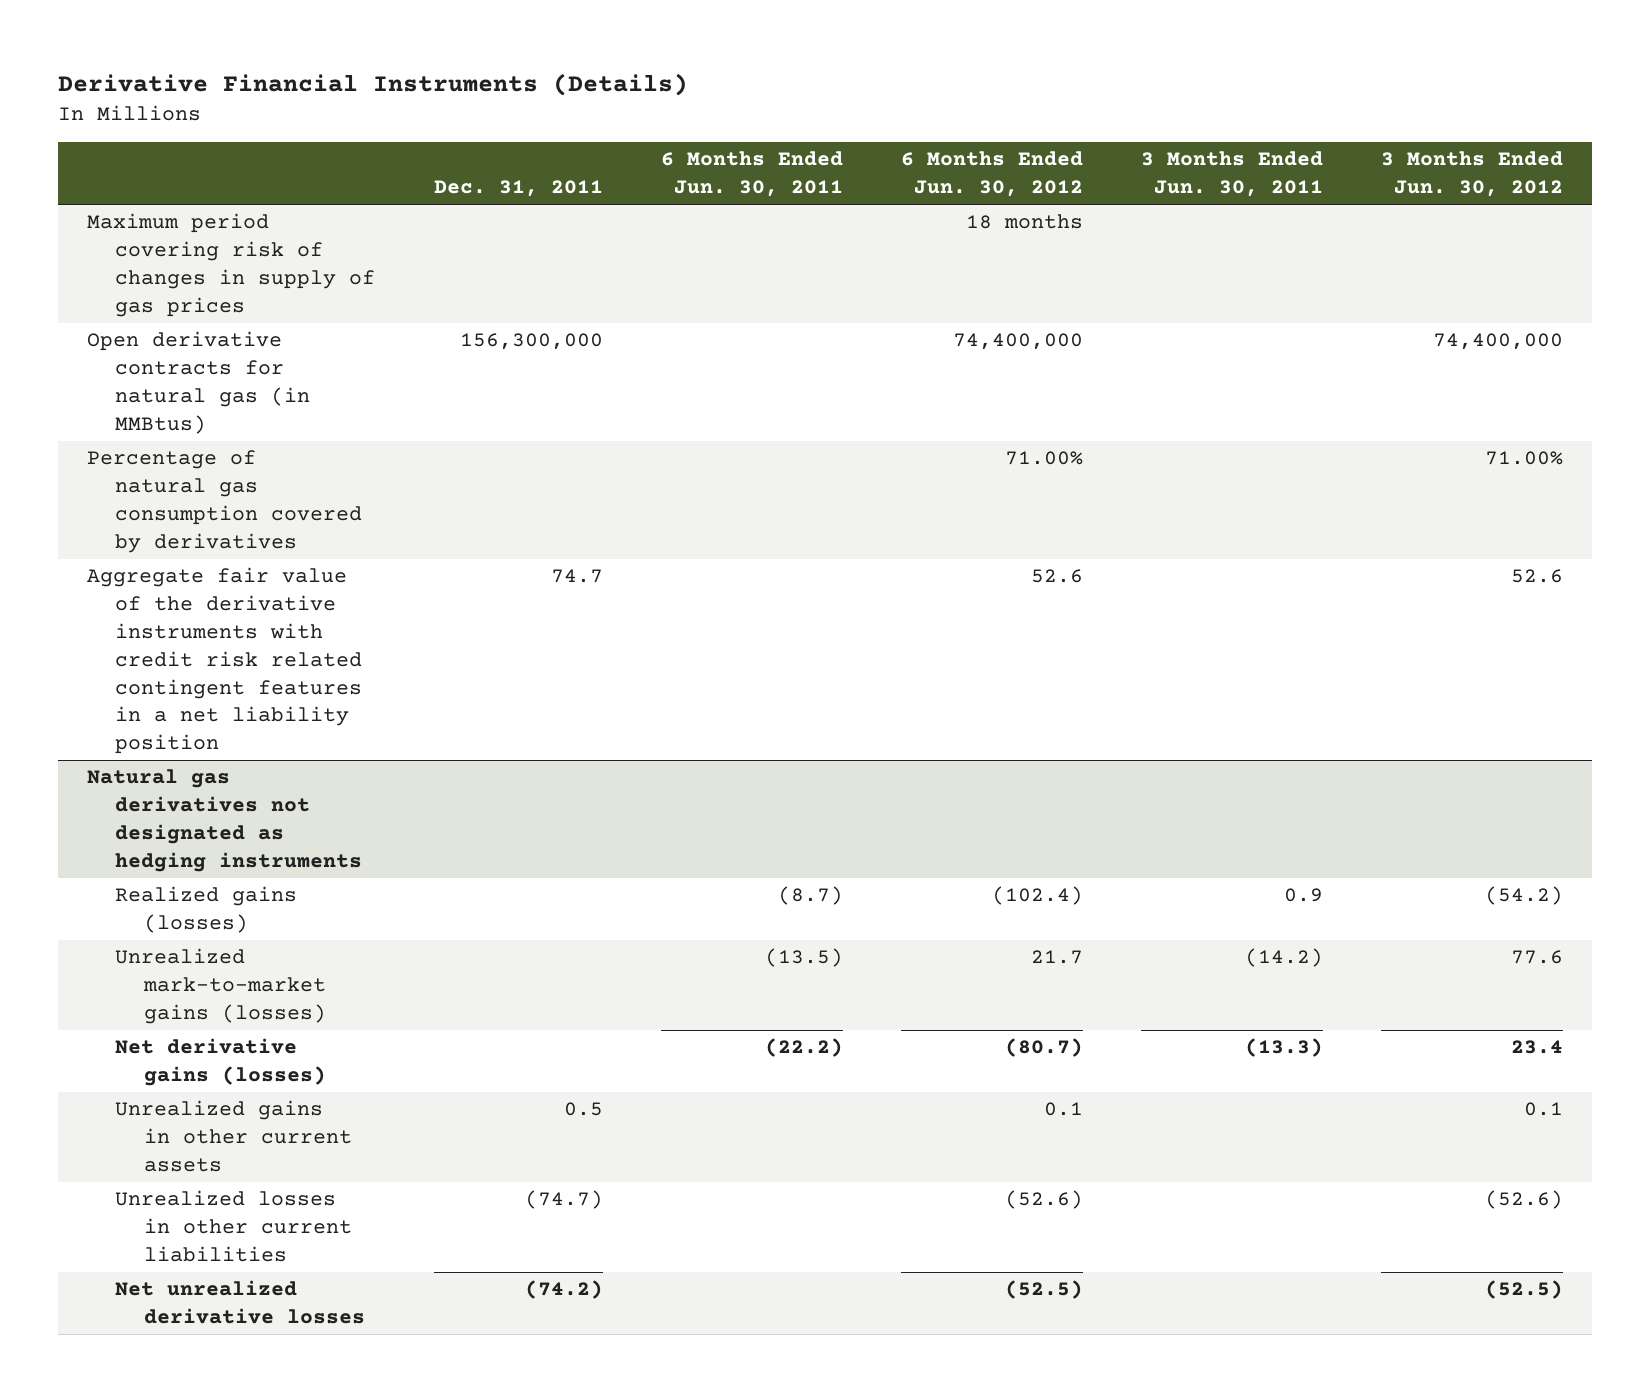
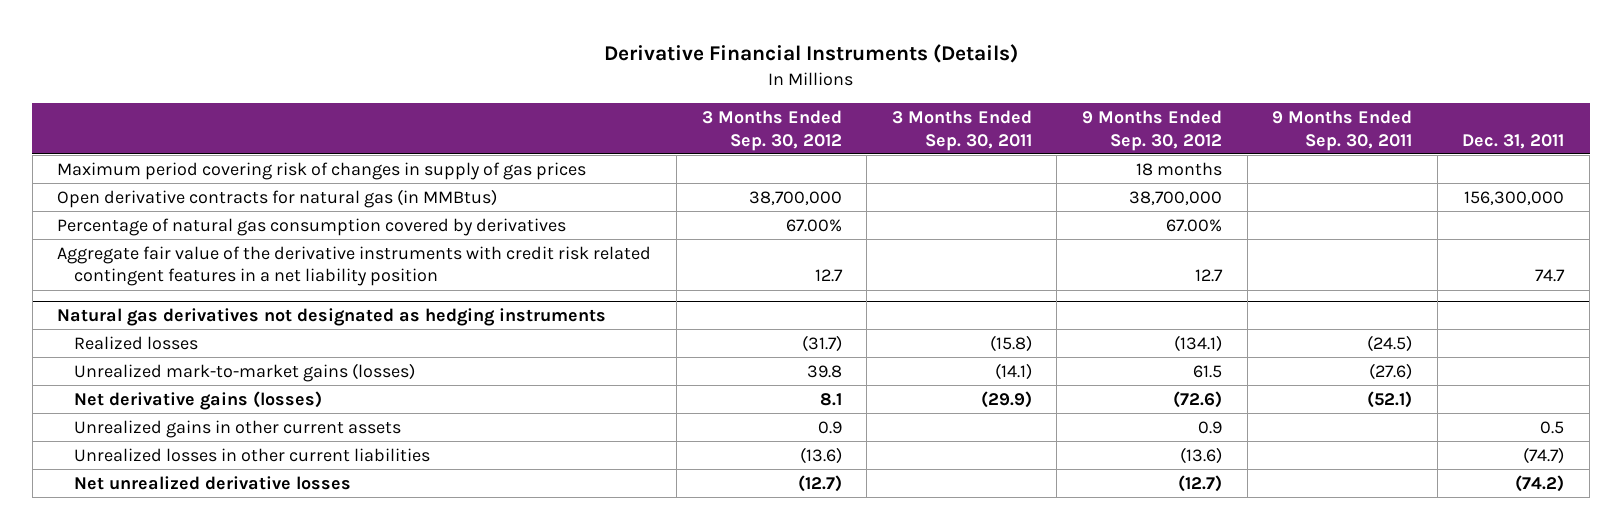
[660,151,843,198] 6 Months Ended Jun. 30, 2011 -> none
[900,151,1083,198] 6 Months Ended Jun. 30, 2012 -> none
[1140,151,1323,198] 3 Months Ended Jun. 30, 2011 -> none
[1380,151,1563,198] 3 Months Ended Jun. 30, 2012 -> none
none -> [701,109,842,151] 3 Months Ended Sep. 30, 2012
none -> [891,109,1032,151] 3 Months Ended Sep. 30, 2011
none -> [1082,109,1223,151] 9 Months Ended Sep. 30, 2012
none -> [1272,109,1413,151] 9 Months Ended Sep. 30, 2011
[115,886,298,934] Realized gains (losses) -> [73,335,198,350] Realized losses

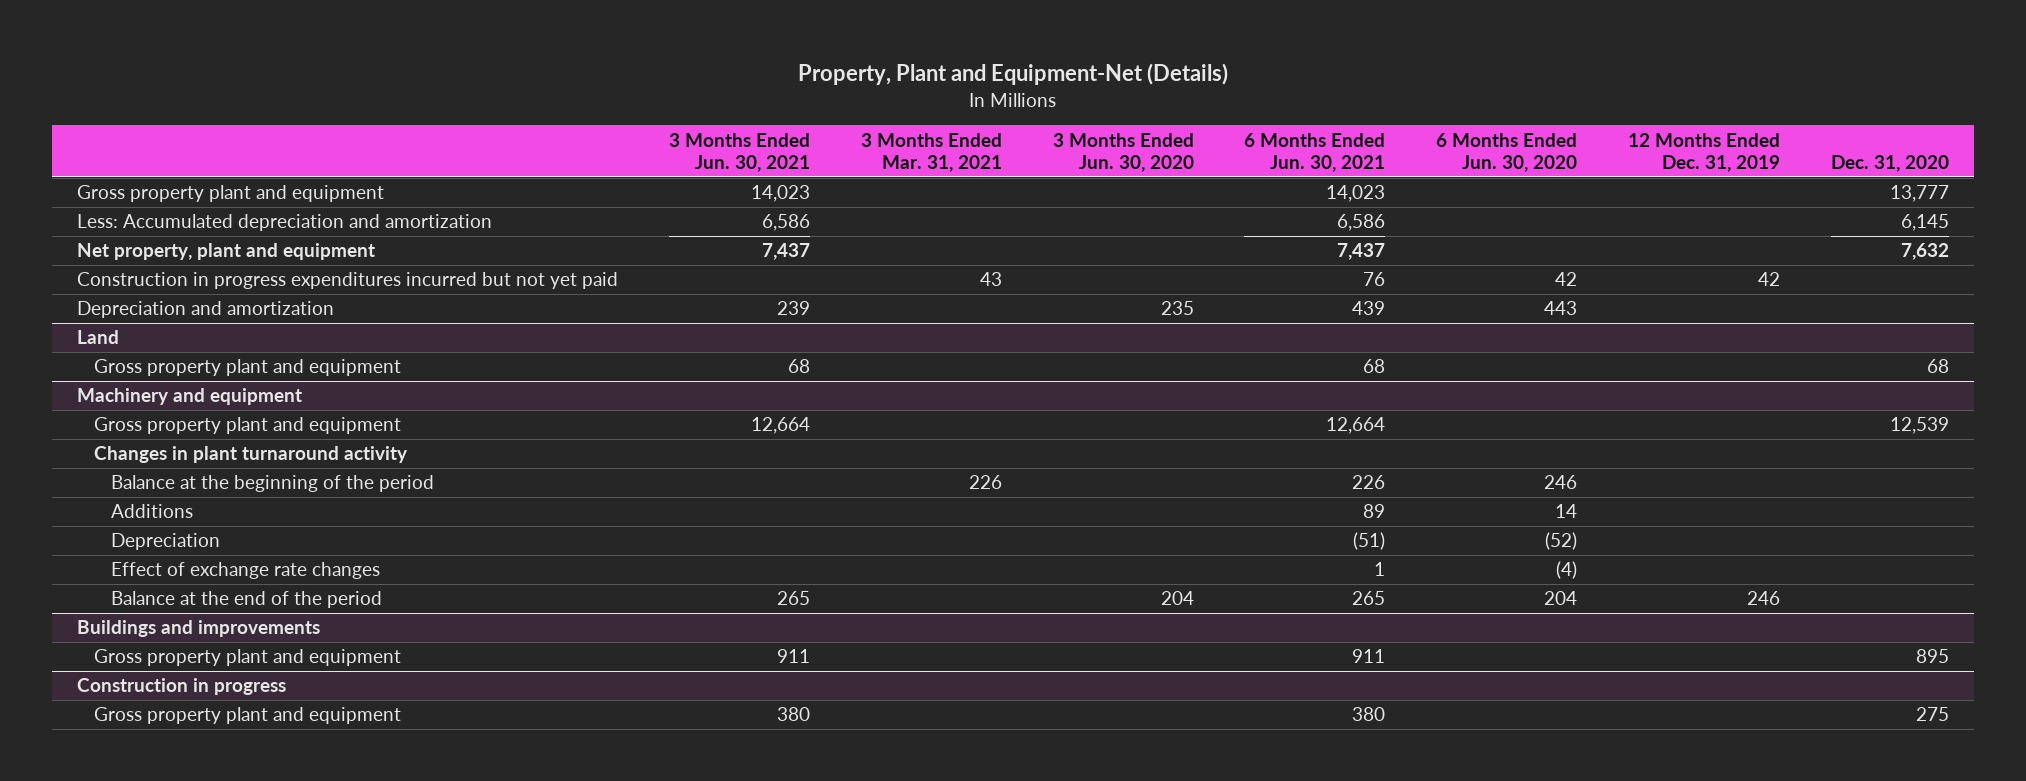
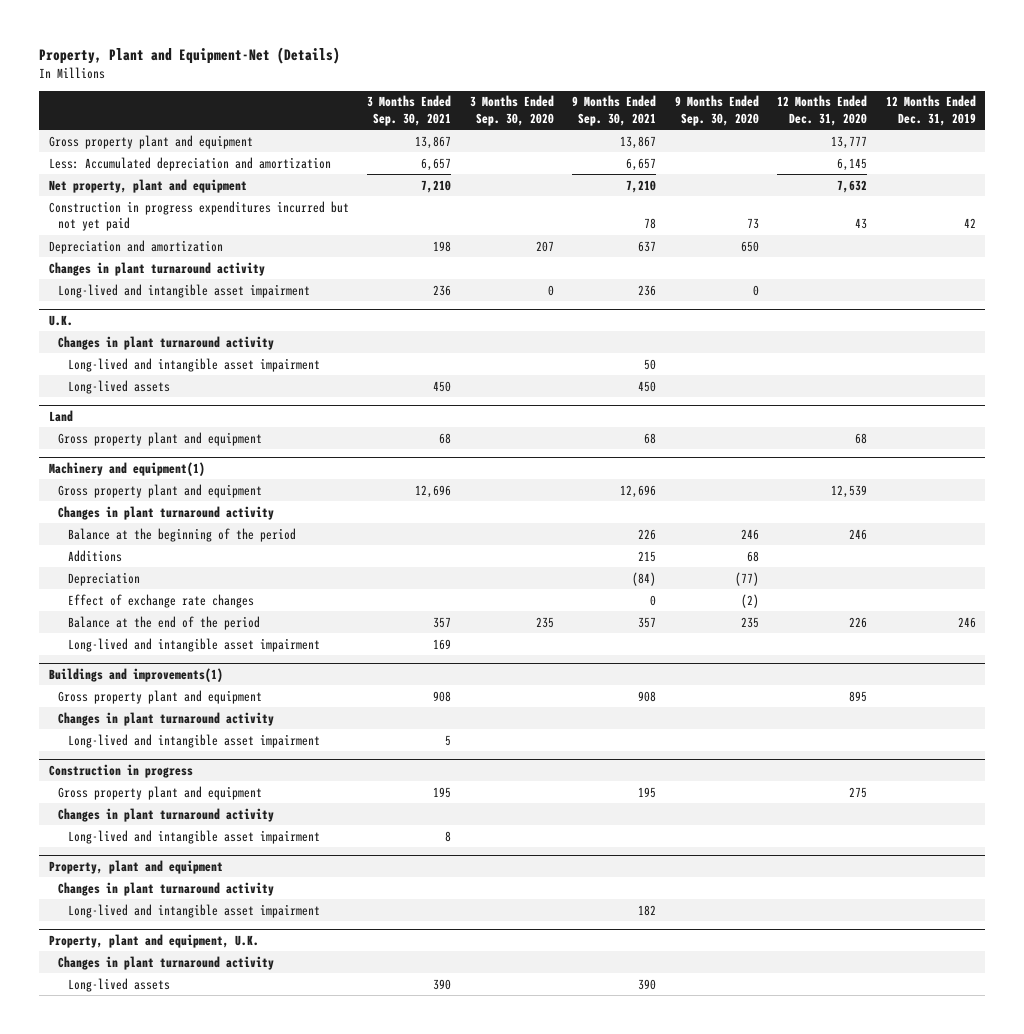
[668,132,810,172] 3 Months Ended Jun. 30, 2021 -> none
[860,132,1002,172] 3 Months Ended Mar. 31, 2021 -> none
[1052,132,1194,172] 3 Months Ended Jun. 30, 2020 -> none
[1244,132,1386,172] 6 Months Ended Jun. 30, 2021 -> none
[1436,132,1578,172] 6 Months Ended Jun. 30, 2020 -> none
[1830,154,1949,172] Dec. 31, 2020 -> none
none -> [367,95,452,127] 3 Months Ended Sep. 30, 2021
none -> [469,95,554,127] 3 Months Ended Sep. 30, 2020
none -> [572,95,657,127] 9 Months Ended Sep. 30, 2021
none -> [674,95,759,127] 9 Months Ended Sep. 30, 2020
none -> [777,95,868,127] 12 Months Ended Dec. 31, 2020
none -> [48,261,265,276] Changes in plant turnaround activity
none -> [58,283,311,298] Long-lived and intangible asset impairment
none -> [48,314,73,326] U.K.
none -> [58,335,275,350] Changes in plant turnaround activity
none -> [67,357,320,372] Long-lived and intangible asset impairment
none -> [67,379,170,394] Long-lived assets
[77,388,303,406] Machinery and equipment -> [48,461,205,476] Machinery and equipment(1)
none -> [67,637,320,652] Long-lived and intangible asset impairment
[77,620,321,638] Buildings and improvements -> [48,667,223,682] Buildings and improvements(1)
none -> [58,711,275,726] Changes in plant turnaround activity
none -> [67,733,320,748] Long-lived and intangible asset impairment
none -> [58,807,275,822] Changes in plant turnaround activity
none -> [67,829,320,844] Long-lived and intangible asset impairment
none -> [48,859,223,874] Property, plant and equipment
none -> [58,881,275,896] Changes in plant turnaround activity
none -> [67,903,320,918] Long-lived and intangible asset impairment
none -> [48,933,259,948] Property, plant and equipment, U.K.
none -> [58,955,275,970] Changes in plant turnaround activity
none -> [67,977,170,992] Long-lived assets

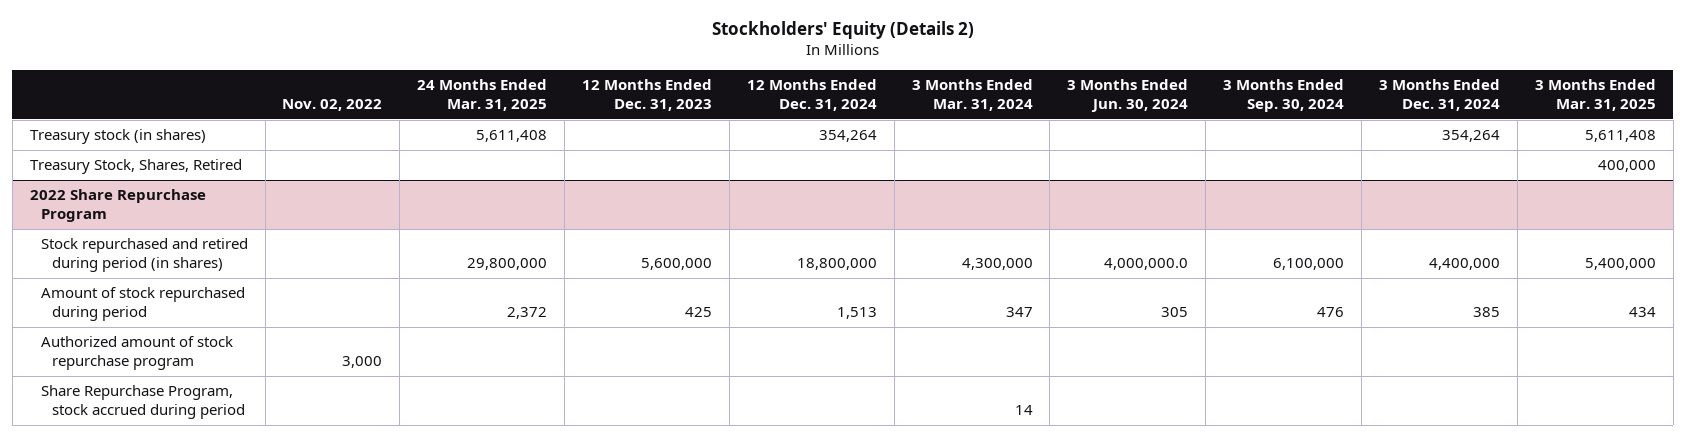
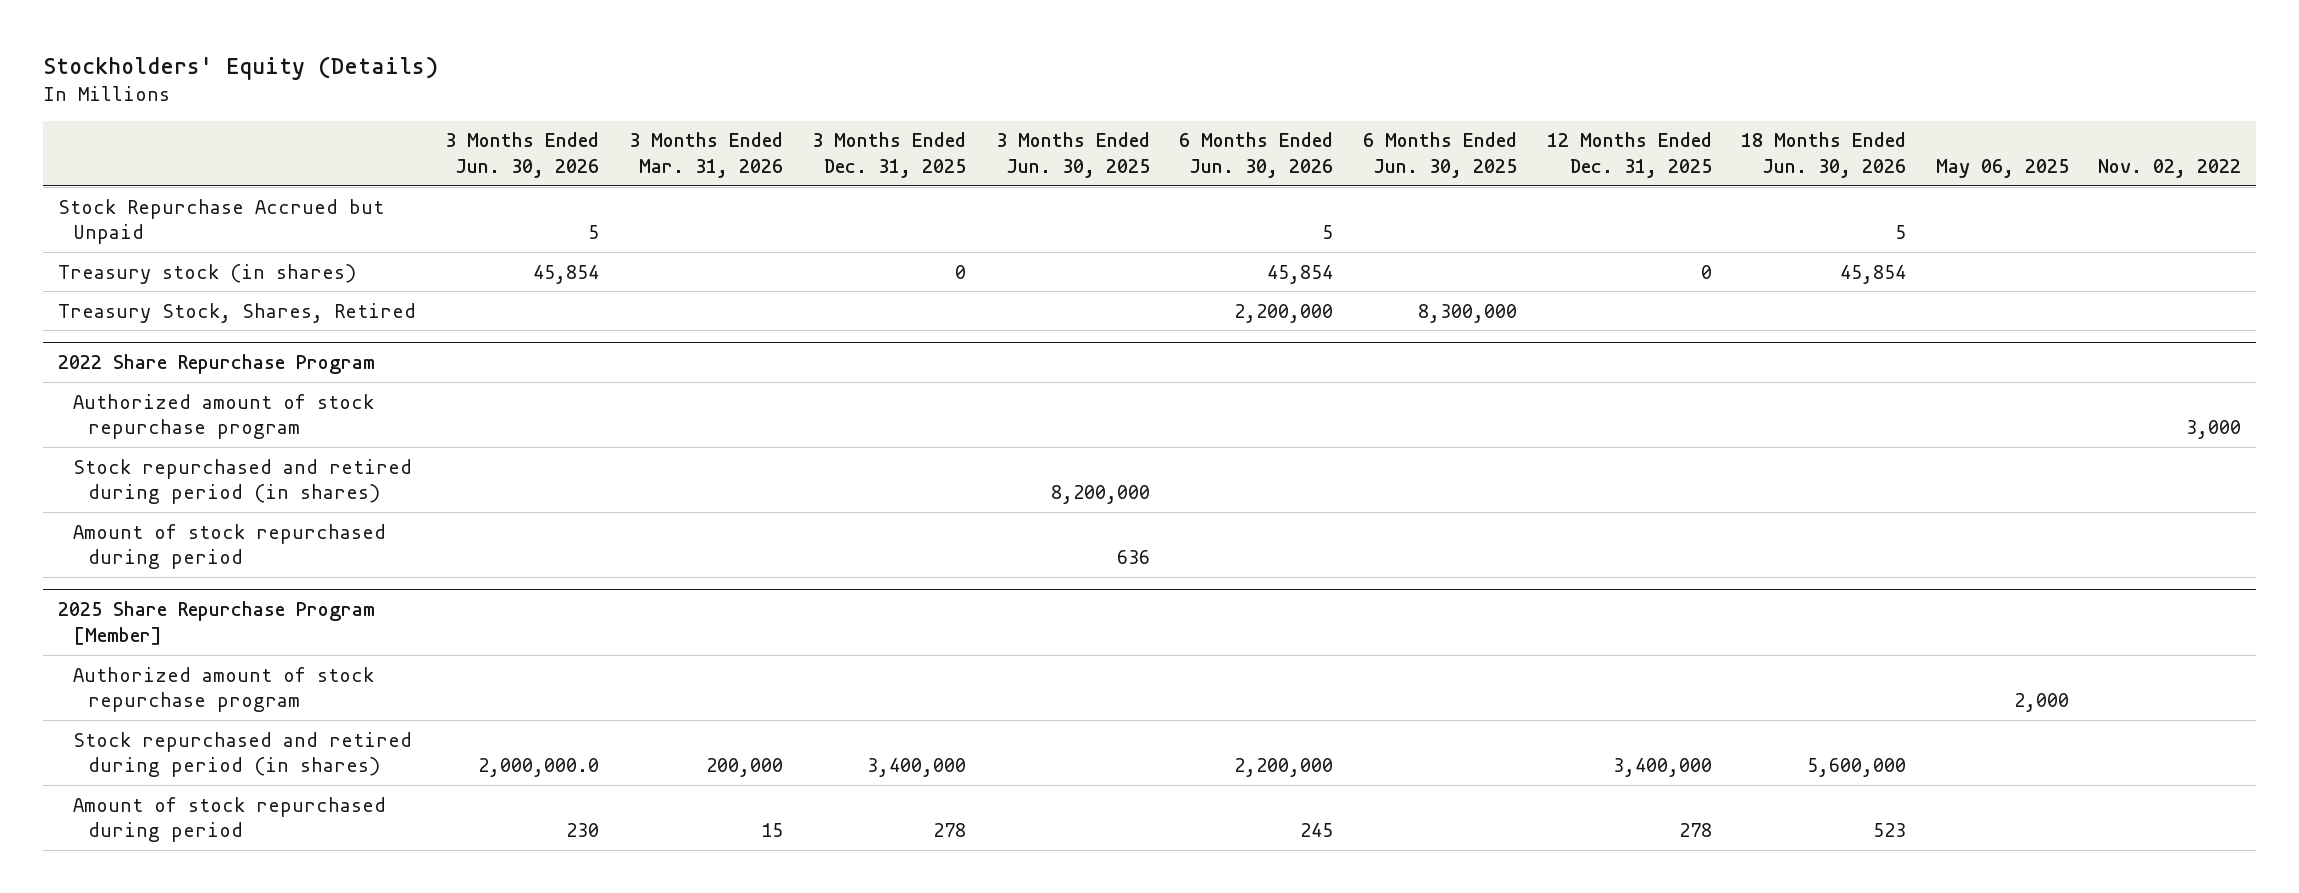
[711,21,974,40] Stockholders' Equity (Details 2) -> [42,55,438,80] Stockholders' Equity (Details)
[417,79,548,112] 24 Months Ended Mar. 31, 2025 -> none
[581,79,712,112] 12 Months Ended Dec. 31, 2023 -> none
[746,79,877,112] 12 Months Ended Dec. 31, 2024 -> none
[911,79,1033,112] 3 Months Ended Mar. 31, 2024 -> none
[1067,79,1189,113] 3 Months Ended Jun. 30, 2024 -> none
[1223,79,1345,113] 3 Months Ended Sep. 30, 2024 -> none
[1378,79,1500,112] 3 Months Ended Dec. 31, 2024 -> none
[1534,79,1656,112] 3 Months Ended Mar. 31, 2025 -> none
none -> [445,132,600,179] 3 Months Ended Jun. 30, 2026
none -> [628,132,783,179] 3 Months Ended Mar. 31, 2026
none -> [812,132,967,179] 3 Months Ended Dec. 31, 2025
none -> [995,132,1150,179] 3 Months Ended Jun. 30, 2025
none -> [1179,132,1334,179] 6 Months Ended Jun. 30, 2026
none -> [1363,132,1518,179] 6 Months Ended Jun. 30, 2025
none -> [1546,132,1712,179] 12 Months Ended Dec. 31, 2025
none -> [1741,132,1907,179] 18 Months Ended Jun. 30, 2026
none -> [1935,159,2069,179] May 06, 2025
none -> [57,198,384,245] Stock Repurchase Accrued but Unpaid
[40,336,233,371] Authorized amount of stock repurchase program -> [72,393,374,440] Authorized amount of stock repurchase program
[40,385,245,420] Share Repurchase Program, stock accrued during period -> none
none -> [57,601,375,646] 2025 Share Repurchase Program [Member]
none -> [72,666,374,713] Authorized amount of stock repurchase program
none -> [72,731,412,778] Stock repurchased and retired during period (in shares)
none -> [72,796,386,843] Amount of stock repurchased during period

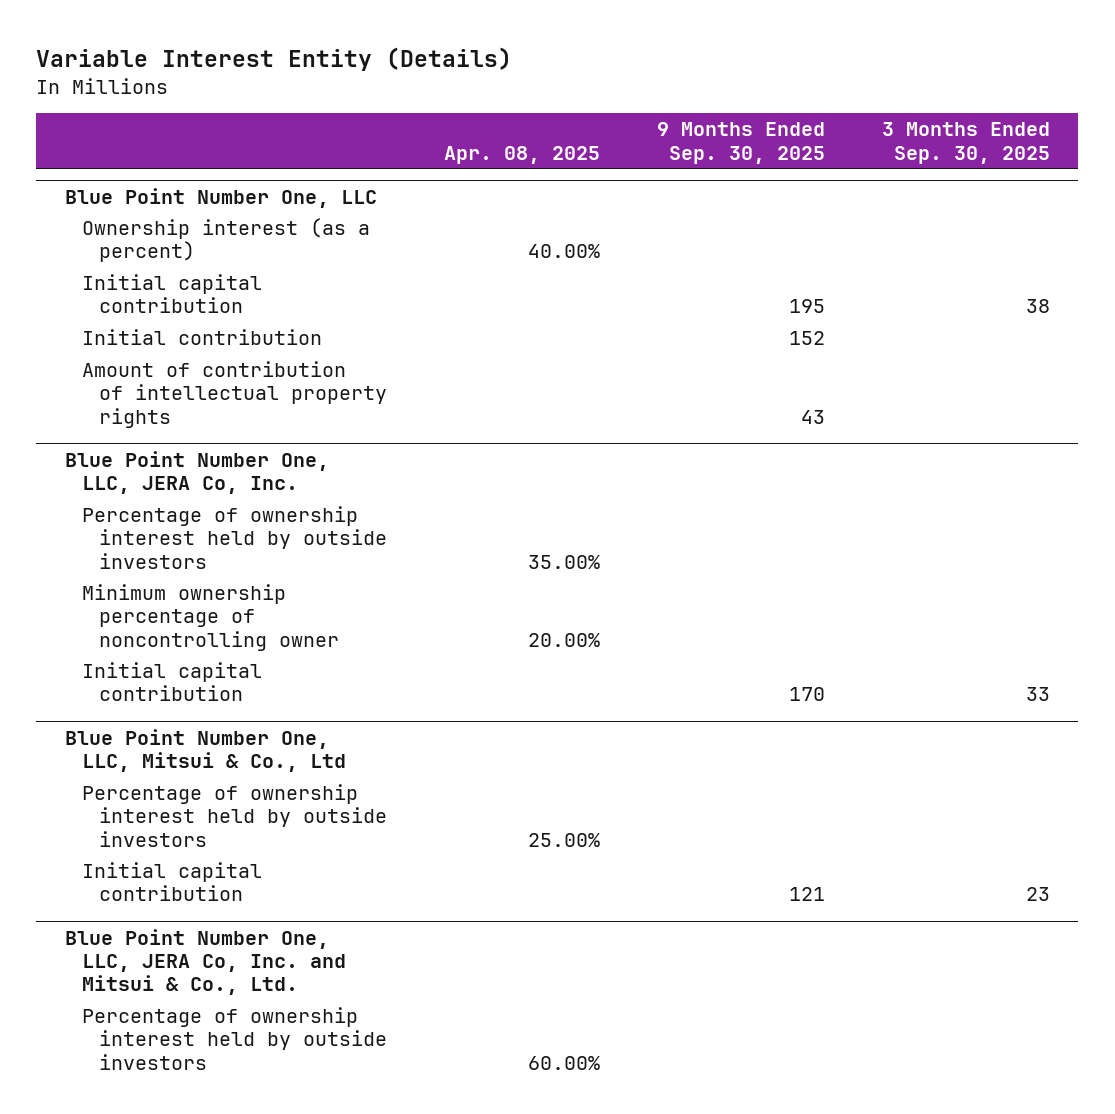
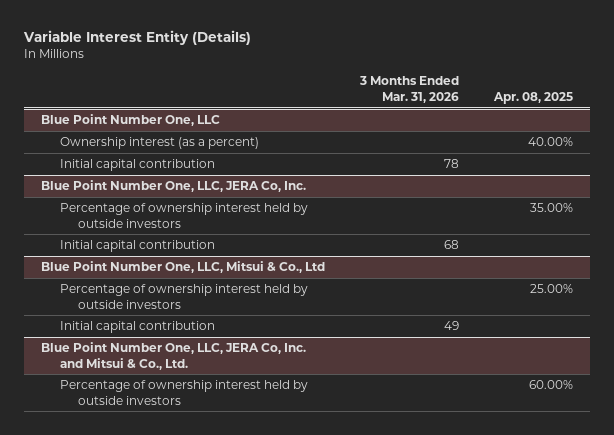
[657,122,826,164] 9 Months Ended Sep. 30, 2025 -> none
[881,122,1050,164] 3 Months Ended Sep. 30, 2025 -> none
none -> [359,76,460,103] 3 Months Ended Mar. 31, 2026
[82,329,323,346] Initial contribution -> none
[82,361,388,428] Amount of contribution of intellectual property rights -> none
[82,584,340,651] Minimum ownership percentage of noncontrolling owner -> none

